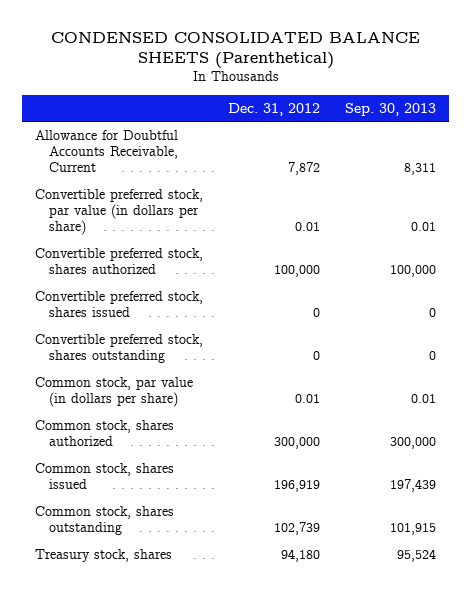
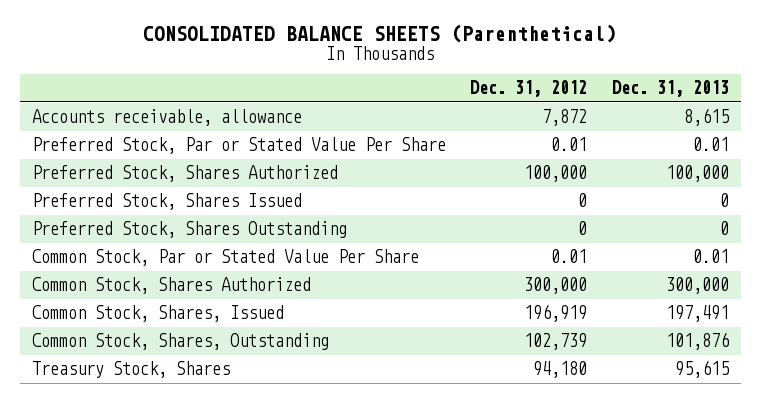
[50,31,420,70] CONDENSED CONSOLIDATED BALANCE SHEETS (Parenthetical) -> [143,24,617,44] CONSOLIDATED BALANCE SHEETS (Parenthetical)
[345,102,437,116] Sep. 30, 2013 -> none
none -> [611,80,729,98] Dec. 31, 2013
[34,129,178,173] Allowance for Doubtful Accounts Receivable, Current -> [32,109,303,127] Accounts receivable, allowance
[34,188,203,236] Convertible preferred stock, par value (in dollars per share) -> [32,137,447,155] Preferred Stock, Par or Stated Value Per Share
[34,247,203,275] Convertible preferred stock, shares authorized -> [32,165,339,183] Preferred Stock, Shares Authorized
[34,290,203,318] Convertible preferred stock, shares issued -> [32,193,303,211] Preferred Stock, Shares Issued
[34,333,203,364] Convertible preferred stock, shares outstanding -> [32,221,348,239] Preferred Stock, Shares Outstanding
[34,376,193,408] Common stock, par value (in dollars per share) -> [32,249,420,267] Common Stock, Par or Stated Value Per Share
[34,419,174,447] Common stock, shares authorized -> [32,277,312,295] Common Stock, Shares Authorized
[34,462,174,490] Common stock, shares issued -> [32,305,285,323] Common Stock, Shares, Issued
[34,505,174,536] Common stock, shares outstanding -> [32,333,330,351] Common Stock, Shares, Outstanding
[34,548,172,562] Treasury stock, shares -> [32,361,231,379] Treasury Stock, Shares

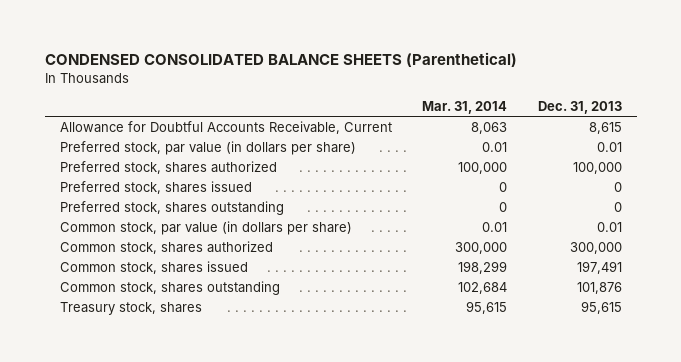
[143,24,617,44] CONSOLIDATED BALANCE SHEETS (Parenthetical) -> [44,52,517,68] CONDENSED CONSOLIDATED BALANCE SHEETS (Parenthetical)
[470,80,588,98] Dec. 31, 2012 -> none
none -> [422,100,508,114] Mar. 31, 2014
[32,109,303,127] Accounts receivable, allowance -> [59,120,392,134] Allowance for Doubtful Accounts Receivable, Current
[32,137,447,155] Preferred Stock, Par or Stated Value Per Share -> [59,140,356,155] Preferred stock, par value (in dollars per share)
[32,165,339,183] Preferred Stock, Shares Authorized -> [59,160,277,174] Preferred stock, shares authorized
[32,193,303,211] Preferred Stock, Shares Issued -> [59,180,252,194] Preferred stock, shares issued
[32,221,348,239] Preferred Stock, Shares Outstanding -> [59,200,284,215] Preferred stock, shares outstanding
[32,249,420,267] Common Stock, Par or Stated Value Per Share -> [59,220,352,235] Common stock, par value (in dollars per share)
[32,277,312,295] Common Stock, Shares Authorized -> [59,240,273,254] Common stock, shares authorized
[32,305,285,323] Common Stock, Shares, Issued -> [59,260,248,274] Common stock, shares issued
[32,333,330,351] Common Stock, Shares, Outstanding -> [59,280,280,295] Common stock, shares outstanding
[32,361,231,379] Treasury Stock, Shares -> [59,301,202,315] Treasury stock, shares

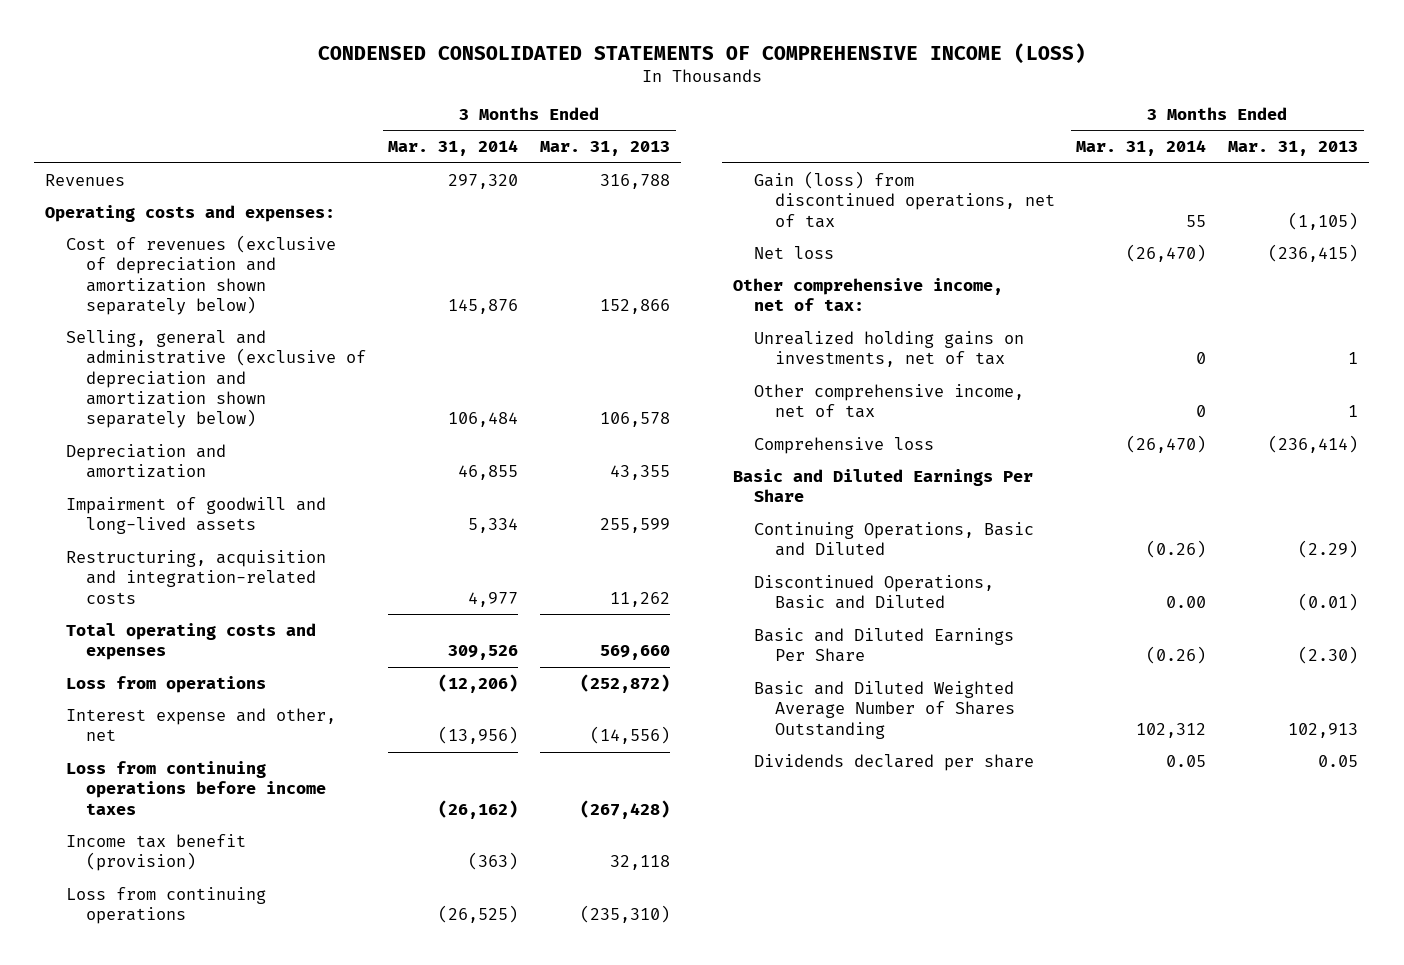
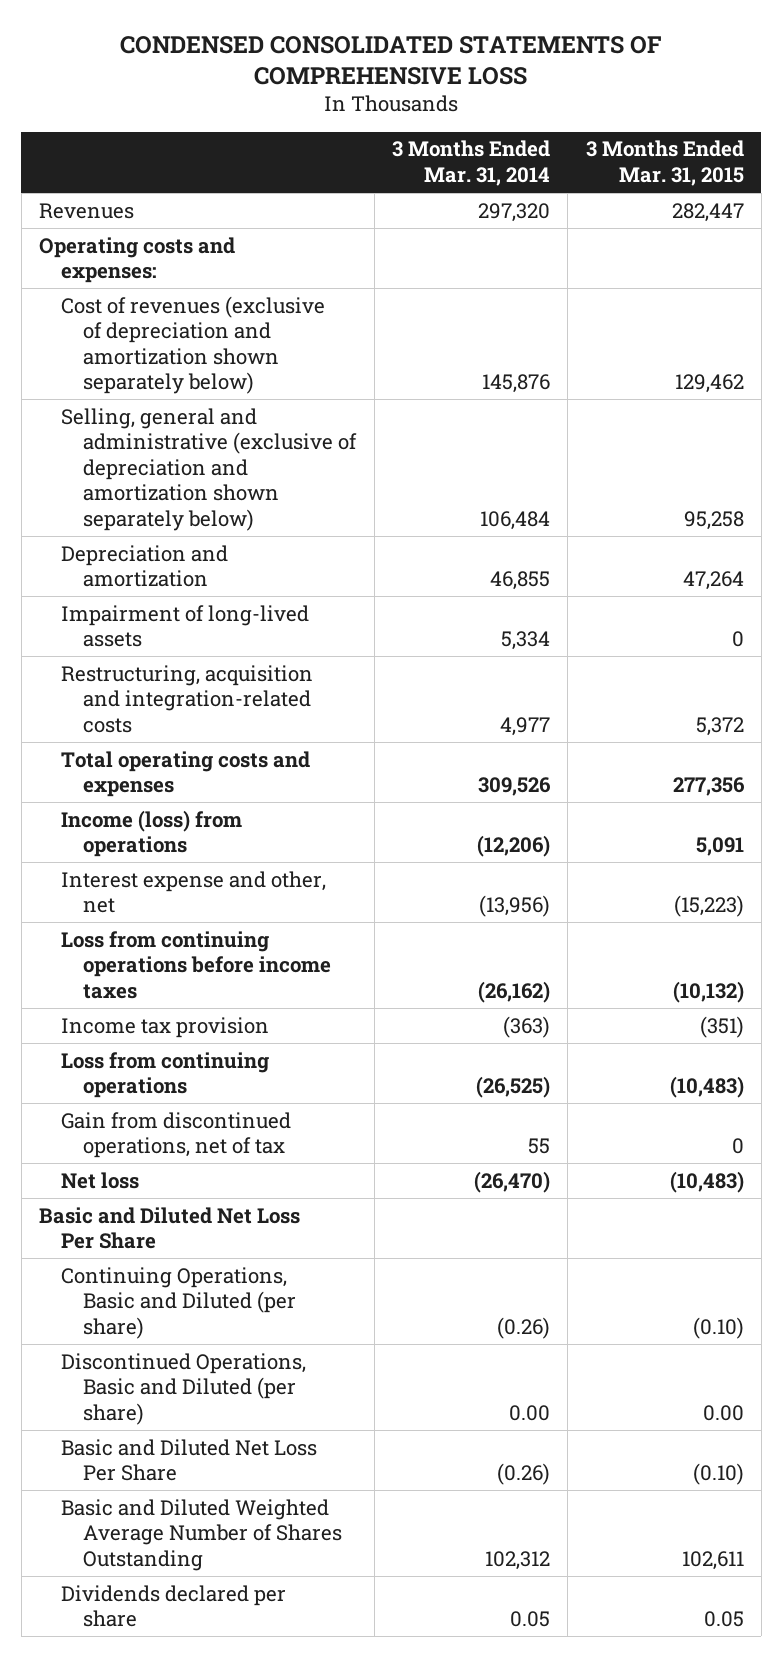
[317,42,1086,64] CONDENSED CONSOLIDATED STATEMENTS OF COMPREHENSIVE INCOME (LOSS) -> [120,35,663,86] CONDENSED CONSOLIDATED STATEMENTS OF COMPREHENSIVE LOSS
[540,141,671,157] Mar. 31, 2013 -> none
none -> [585,140,744,186] 3 Months Ended Mar. 31, 2015
[65,496,326,535] Impairment of goodwill and long-lived assets -> [61,604,310,648] Impairment of long-lived assets
[65,675,266,693] Loss from operations -> [61,809,243,858] Income (loss) from operations
[65,833,246,872] Income tax benefit (provision) -> [61,1016,270,1038] Income tax provision
[753,170,1055,228] Gain (loss) from discontinued operations, net of tax -> [61,1111,292,1159] Gain from discontinued operations, net of tax
[733,277,1004,312] Other comprehensive income, net of tax: -> none
[753,330,1024,368] Unrealized holding gains on investments, net of tax -> none
[753,383,1024,419] Other comprehensive income, net of tax -> none
[753,436,934,454] Comprehensive loss -> none
[733,468,1034,503] Basic and Diluted Earnings Per Share -> [38,1206,300,1250] Basic and Diluted Net Loss Per Share
[753,521,1034,557] Continuing Operations, Basic and Diluted -> [61,1266,297,1339] Continuing Operations, Basic and Diluted (per share)
[753,574,994,610] Discontinued Operations, Basic and Diluted -> [61,1352,307,1425] Discontinued Operations, Basic and Diluted (per share)
[753,627,1014,663] Basic and Diluted Earnings Per Share -> [61,1438,318,1482] Basic and Diluted Net Loss Per Share

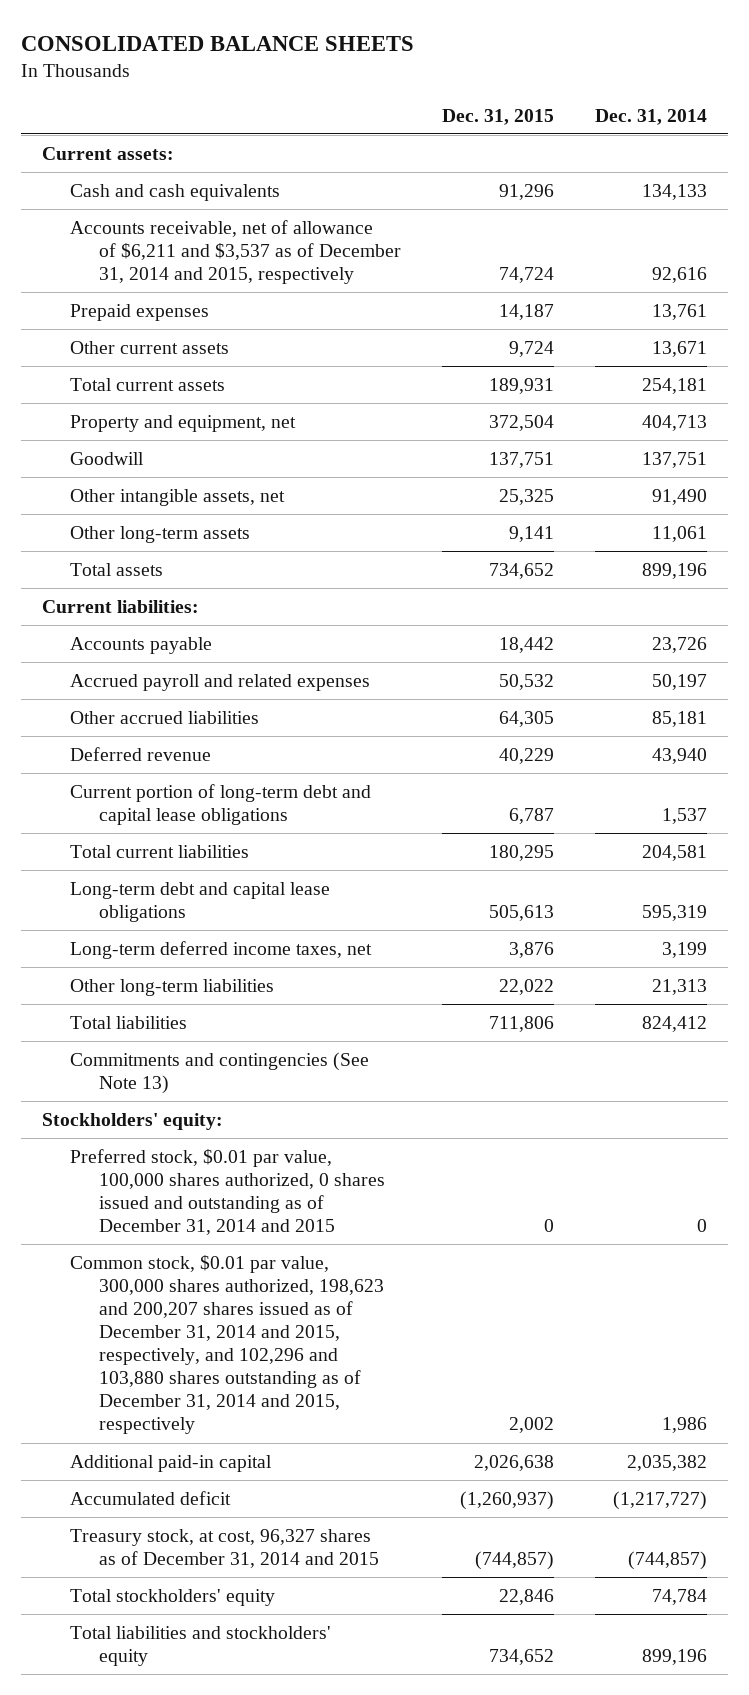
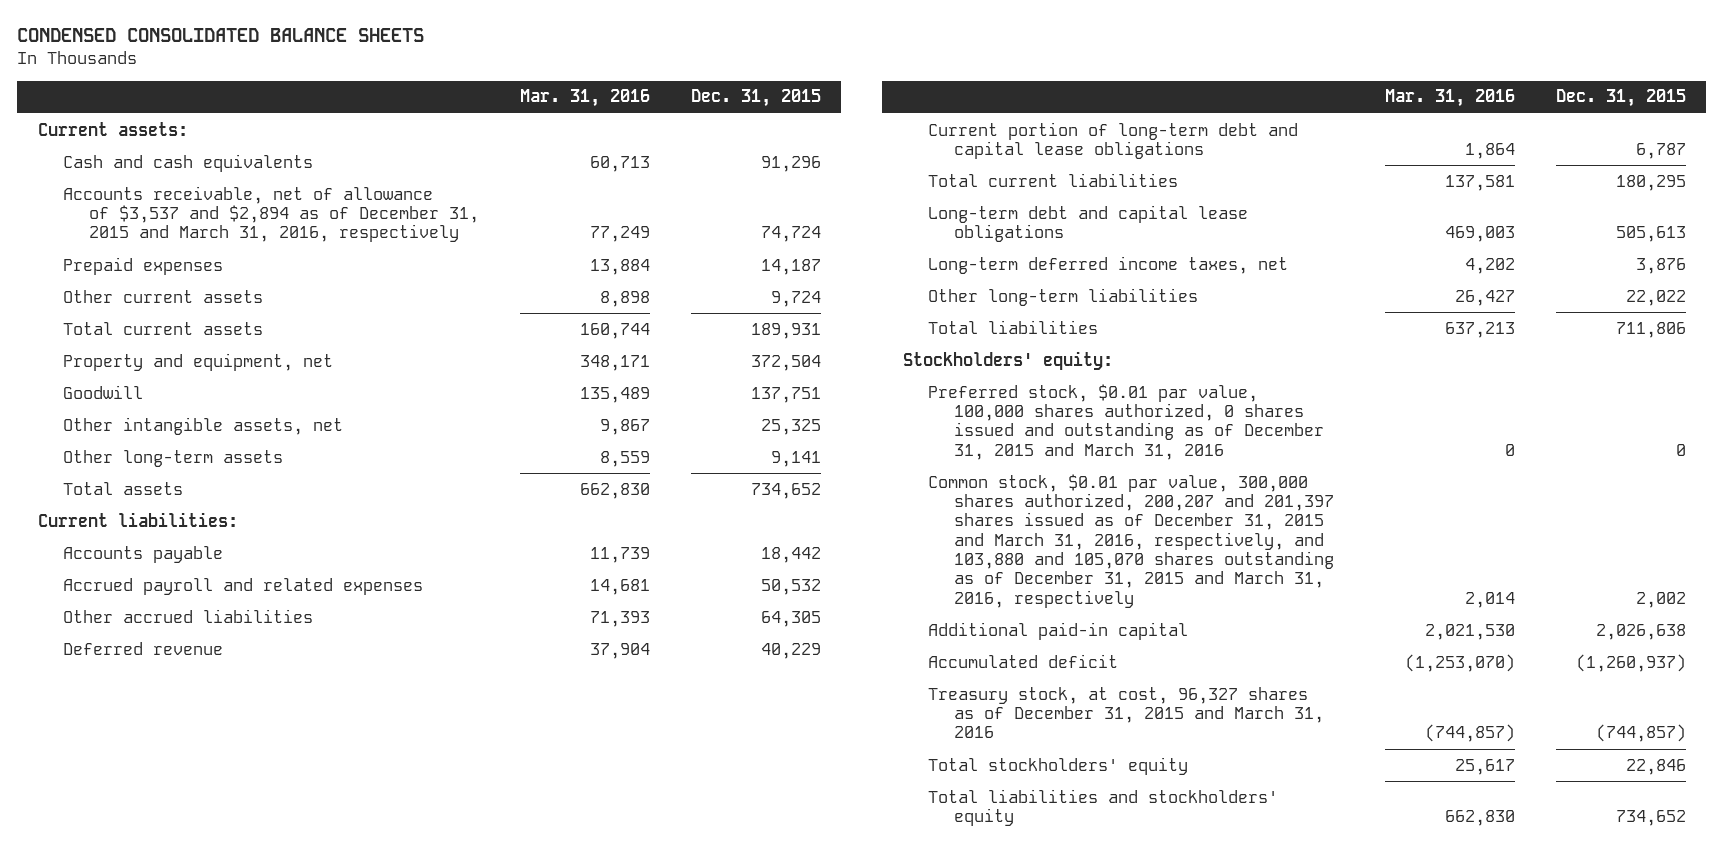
[21,36,415,52] CONSOLIDATED BALANCE SHEETS -> [17,28,425,43] CONDENSED CONSOLIDATED BALANCE SHEETS
[595,108,708,125] Dec. 31, 2014 -> none
none -> [519,89,650,108] Mar. 31, 2016
[70,219,401,284] Accounts receivable, net of allowance of $6,211 and $3,537 as of December 31, 2014 and 2015, respectively -> [63,185,480,243] Accounts receivable, net of allowance of $3,537 and $2,894 as of December 31, 2015 and March 31, 2016, respectively
[70,1051,370,1094] Commitments and contingencies (See Note 13) -> none
[70,1148,385,1236] Preferred stock, $0.01 par value, 100,000 shares authorized, 0 shares issued and outstanding as of December 31, 2014 and 2015 -> [928,383,1325,460] Preferred stock, $0.01 par value, 100,000 shares authorized, 0 shares issued and outstanding as of December 31, 2015 and March 31, 2016
[70,1254,384,1435] Common stock, $0.01 par value, 300,000 shares authorized, 198,623 and 200,207 shares issued as of December 31, 2014 and 2015, respectively, and 102,296 and 103,880 shares outstanding as of December 31, 2014 and 2015, respectively -> [928,473,1335,608] Common stock, $0.01 par value, 300,000 shares authorized, 200,207 and 201,397 shares issued as of December 31, 2015 and March 31, 2016, respectively, and 103,880 and 105,070 shares outstanding as of December 31, 2015 and March 31, 2016, respectively
[70,1528,379,1568] Treasury stock, at cost, 96,327 shares as of December 31, 2014 and 2015 -> [928,686,1325,739] Treasury stock, at cost, 96,327 shares as of December 31, 2015 and March 31, 2016

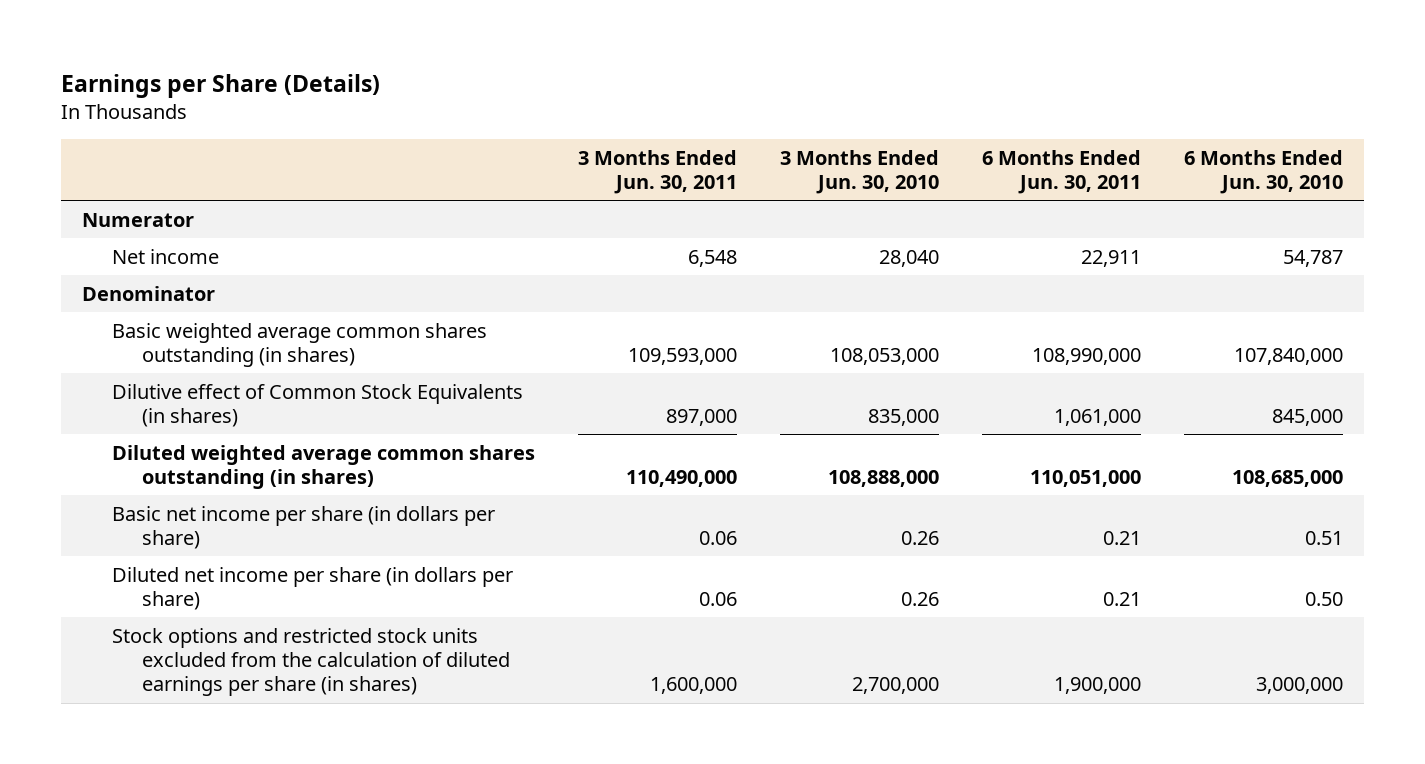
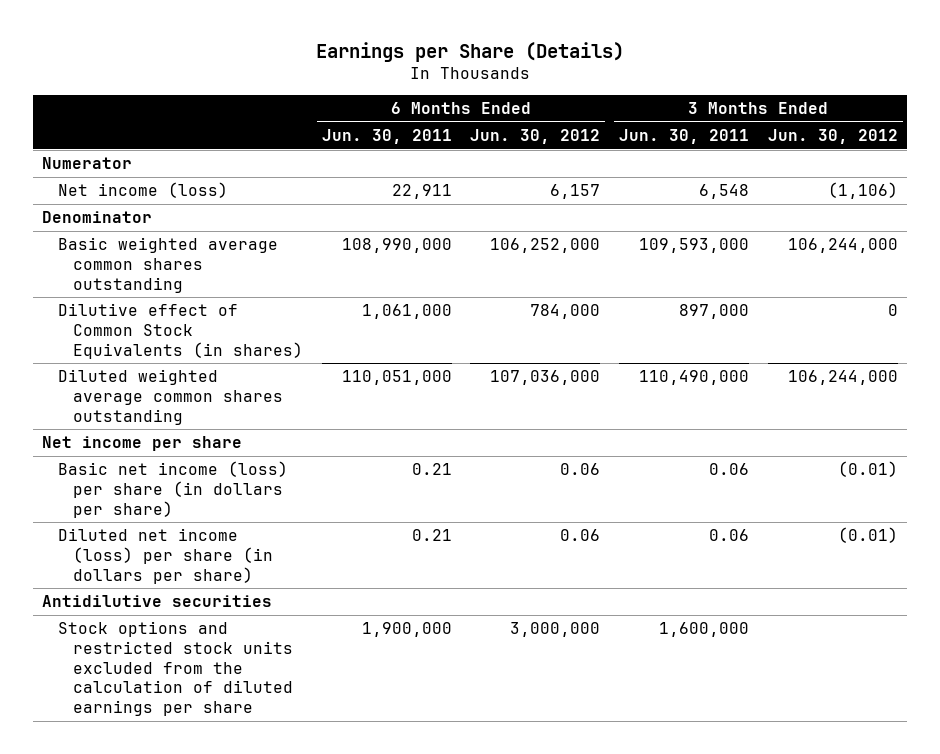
[779,149,939,194] 3 Months Ended Jun. 30, 2010 -> none
[1183,149,1343,194] 6 Months Ended Jun. 30, 2010 -> none
none -> [470,129,601,145] Jun. 30, 2012
none -> [767,129,898,145] Jun. 30, 2012
[112,248,220,264] Net income -> [57,182,228,199] Net income (loss)
[112,322,488,367] Basic weighted average common shares outstanding (in shares) -> [57,237,278,293] Basic weighted average common shares outstanding
[112,444,536,489] Diluted weighted average common shares outstanding (in shares) -> [57,369,284,425] Diluted weighted average common shares outstanding
none -> [42,436,243,452] Net income per share
[112,505,496,549] Basic net income per share (in dollars per share) -> [57,461,288,518] Basic net income (loss) per share (in dollars per share)
[112,566,514,610] Diluted net income per share (in dollars per share) -> [57,528,274,584] Diluted net income (loss) per share (in dollars per share)
none -> [42,595,273,608] Antidilutive securities
[112,627,510,697] Stock options and restricted stock units excluded from the calculation of diluted earnings per share (in shares) -> [57,621,294,717] Stock options and restricted stock units excluded from the calculation of diluted earnings per share

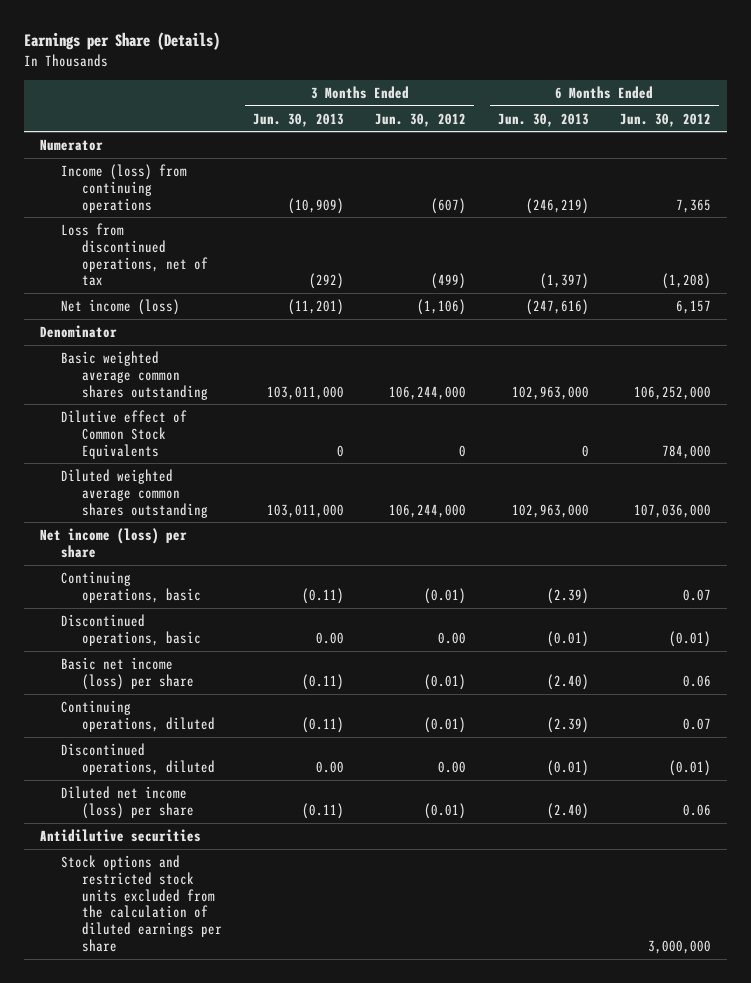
[321,129,452,145] Jun. 30, 2011 -> none
[619,129,750,145] Jun. 30, 2011 -> none
none -> [252,112,344,127] Jun. 30, 2013
none -> [497,112,589,127] Jun. 30, 2013
none -> [60,163,187,213] Income (loss) from continuing operations
none -> [60,222,208,287] Loss from discontinued operations, net of tax
[57,303,304,359] Dilutive effect of Common Stock Equivalents (in shares) -> [60,409,187,459] Dilutive effect of Common Stock Equivalents
[42,436,243,452] Net income per share -> [39,527,187,558] Net income (loss) per share
none -> [60,570,201,603] Continuing operations, basic
none -> [60,613,201,646] Discontinued operations, basic
[57,461,288,518] Basic net income (loss) per share (in dollars per share) -> [60,656,194,690] Basic net income (loss) per share
none -> [60,699,215,732] Continuing operations, diluted
none -> [60,742,215,775] Discontinued operations, diluted
[57,528,274,584] Diluted net income (loss) per share (in dollars per share) -> [60,785,194,819] Diluted net income (loss) per share

